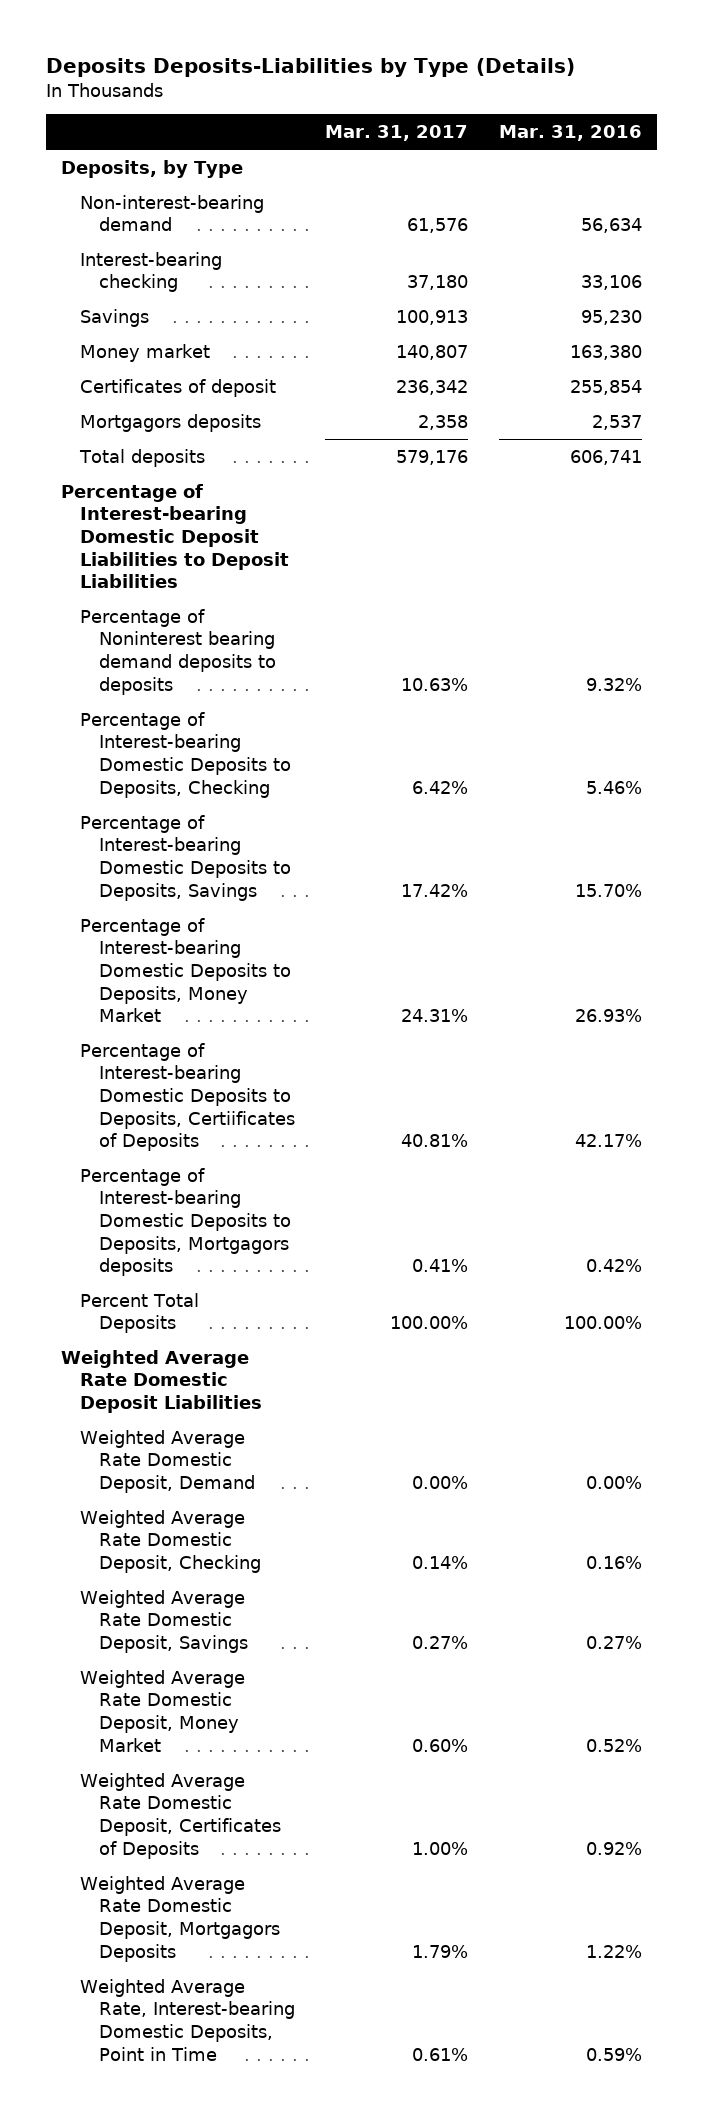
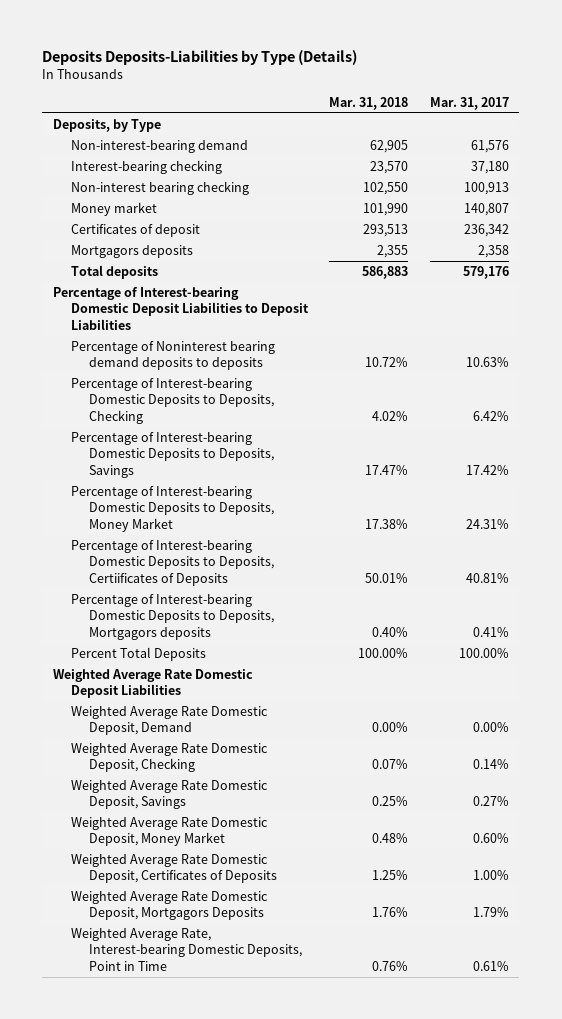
[499,124,643,141] Mar. 31, 2016 -> none
none -> [329,96,409,110] Mar. 31, 2018
[80,308,150,327] Savings -> [70,181,249,196] Non-interest bearing checking

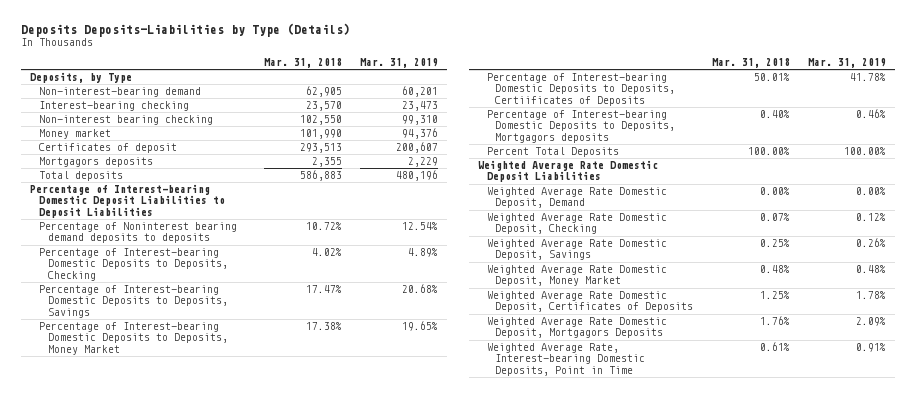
[429,96,509,110] Mar. 31, 2017 -> none
none -> [359,57,438,68] Mar. 31, 2019
[372,960,409,971] 0.76% -> [759,342,790,352] 0.61%

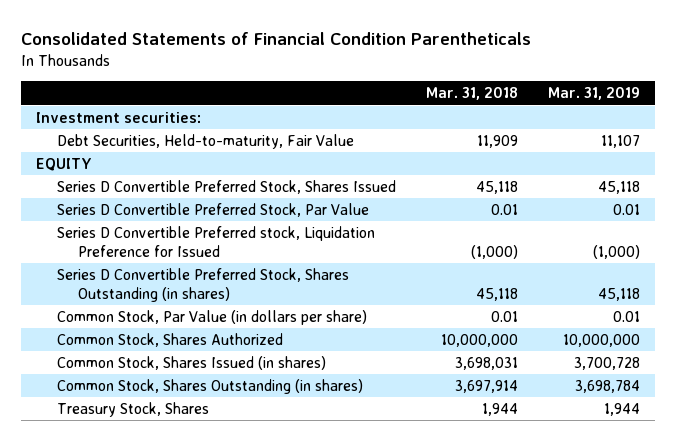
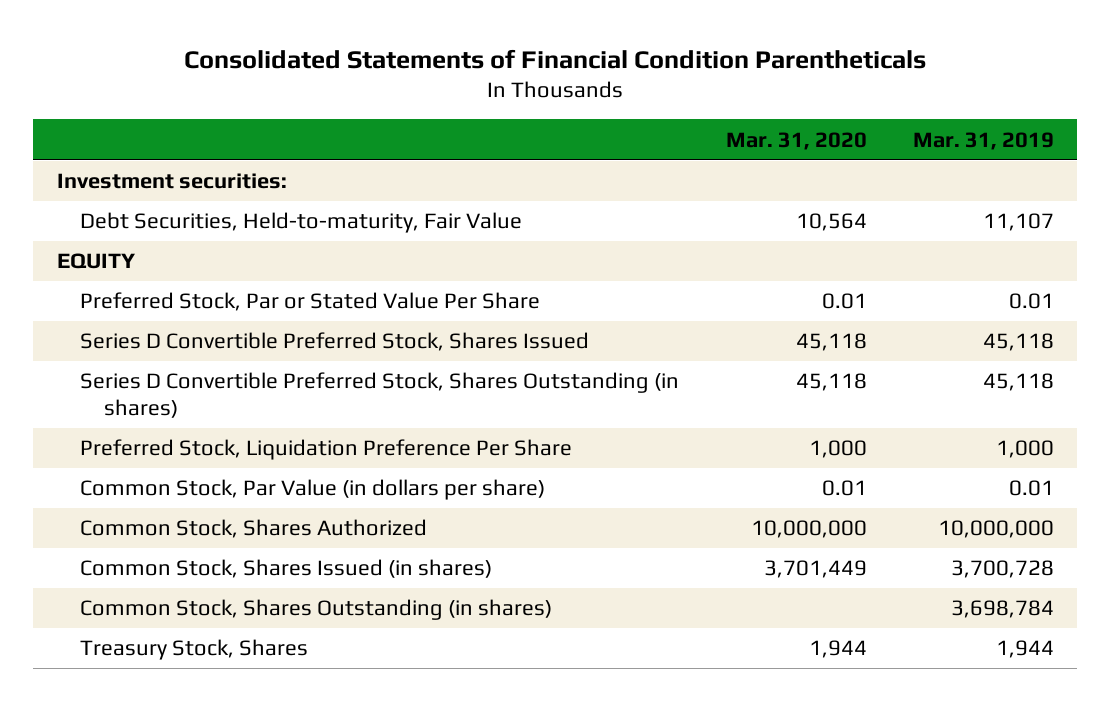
[425,87,518,101] Mar. 31, 2018 -> none
none -> [725,131,867,150] Mar. 31, 2020
none -> [80,292,541,312] Preferred Stock, Par or Stated Value Per Share
[56,202,369,217] Series D Convertible Preferred Stock, Par Value -> none
[56,225,375,257] Series D Convertible Preferred stock, Liquidation Preference for Issued -> none
none -> [80,439,573,461] Preferred Stock, Liquidation Preference Per Share

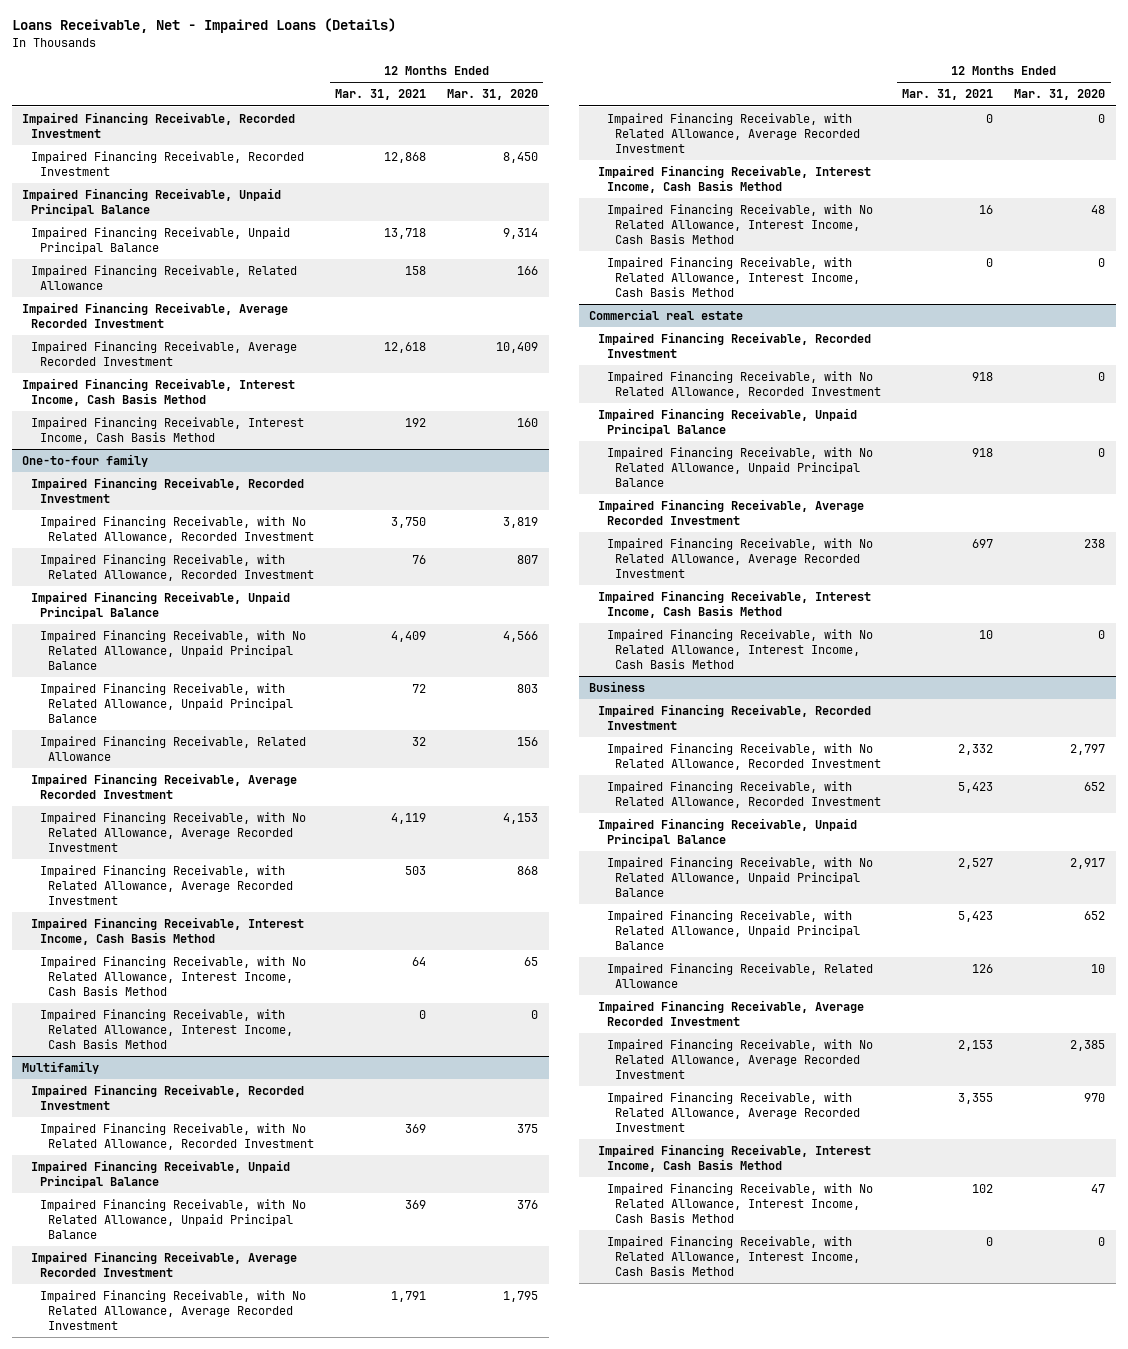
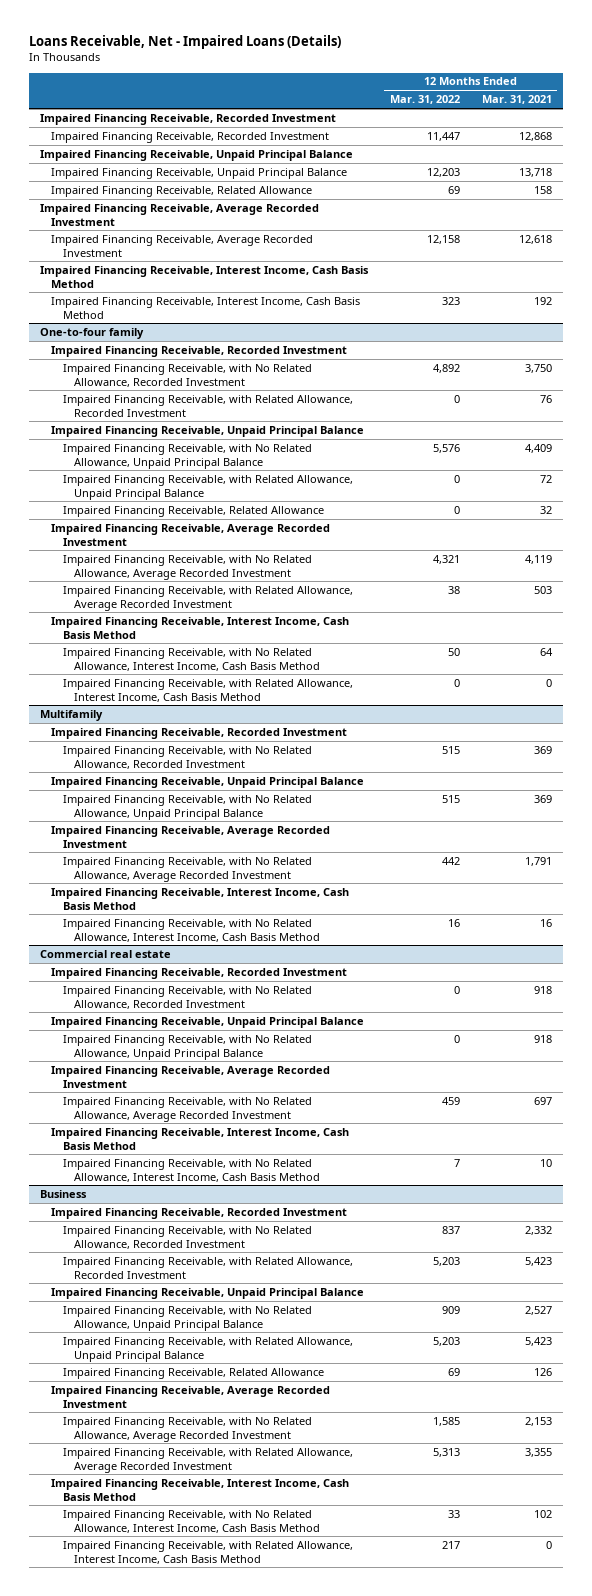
[447,89,539,101] Mar. 31, 2020 -> none
none -> [389,95,460,105] Mar. 31, 2022
[606,113,861,154] Impaired Financing Receivable, with Related Allowance, Average Recorded Investment -> none
[606,257,861,298] Impaired Financing Receivable, with Related Allowance, Interest Income, Cash Basis Method -> none

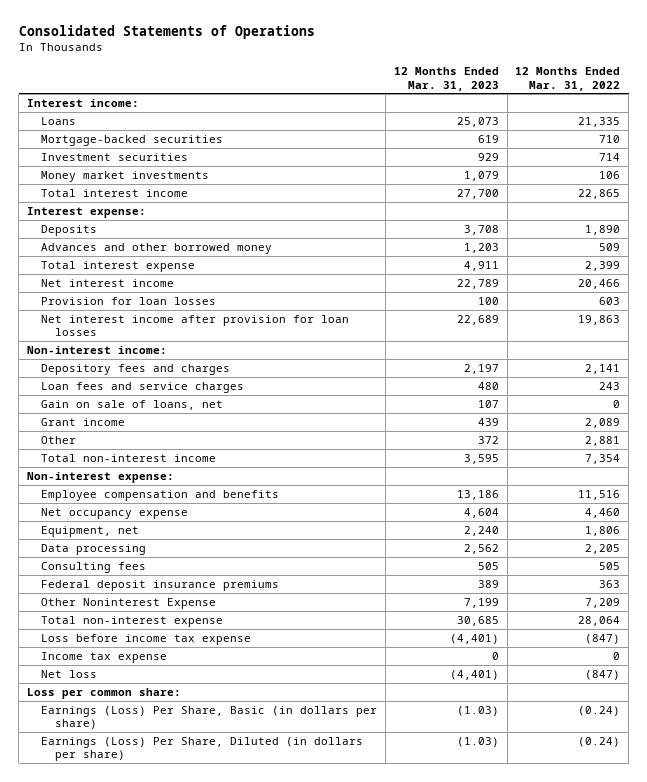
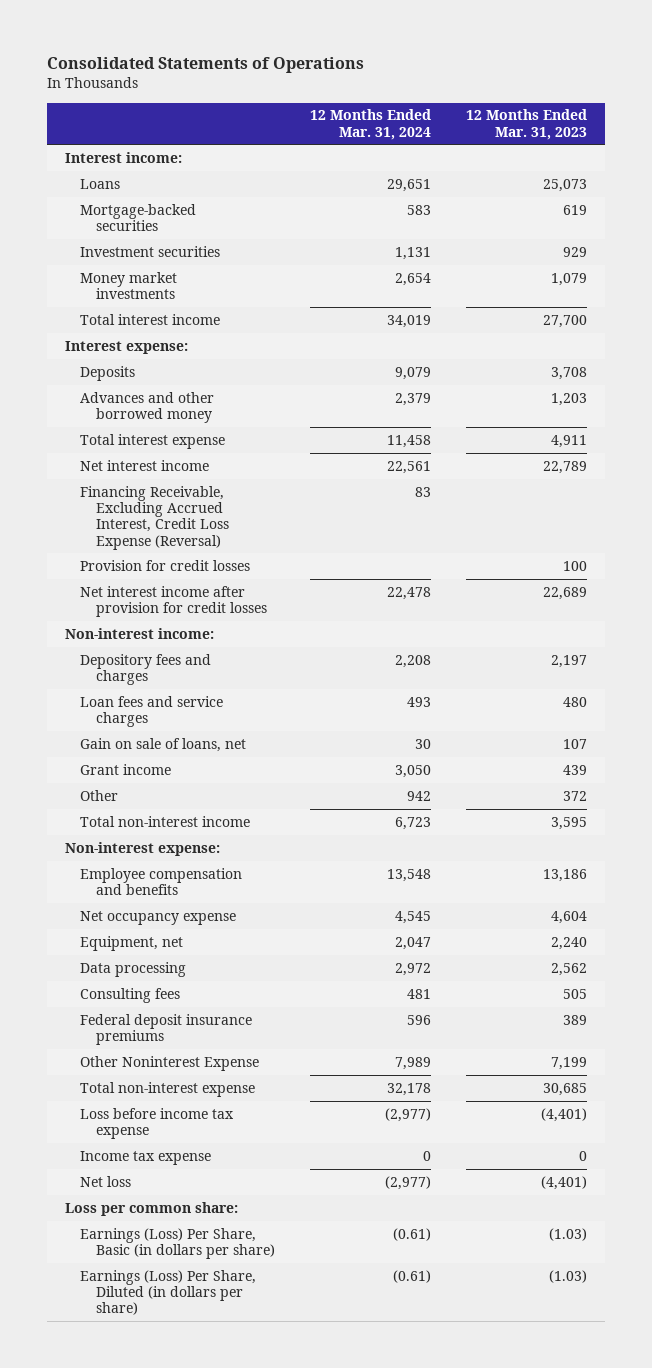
[515,67,621,91] 12 Months Ended Mar. 31, 2022 -> none
none -> [309,109,431,140] 12 Months Ended Mar. 31, 2024
none -> [80,485,229,550] Financing Receivable, Excluding Accrued Interest, Credit Loss Expense (Reversal)
[41,296,217,305] Provision for loan losses -> [80,559,251,571] Provision for credit losses
[41,314,350,337] Net interest income after provision for loan losses -> [80,585,267,618] Net interest income after provision for credit losses

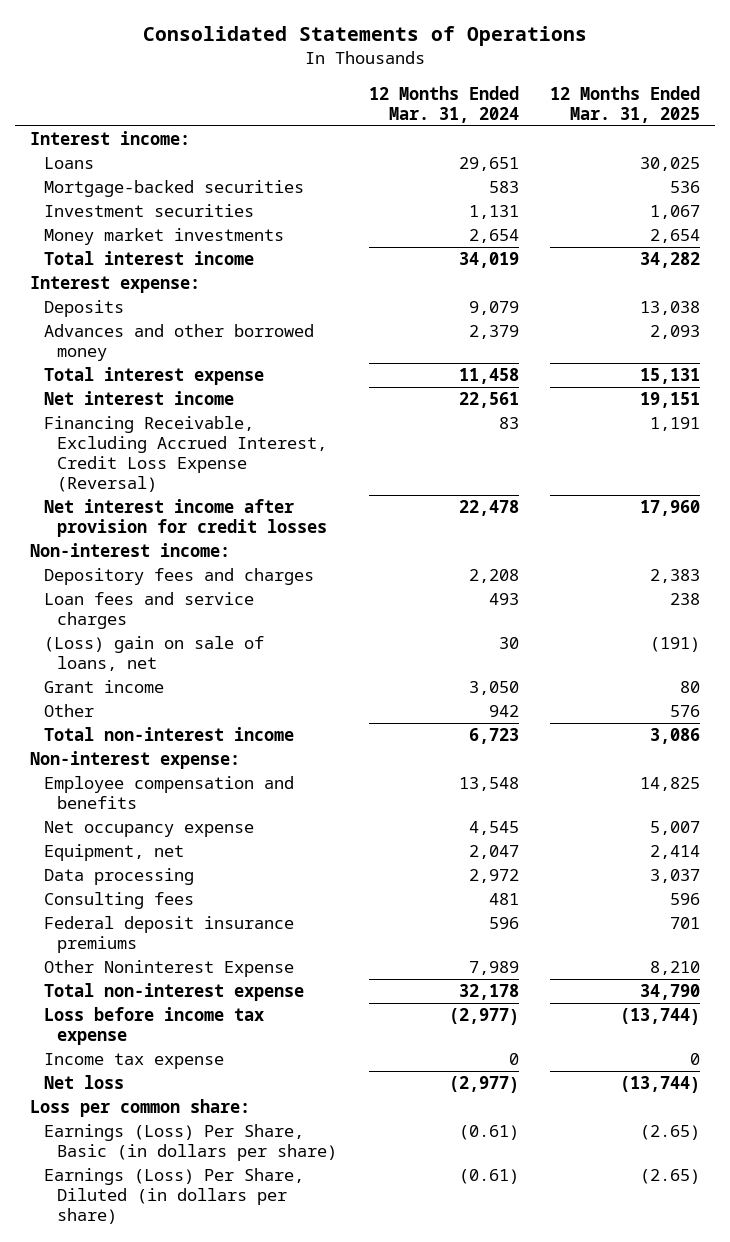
[466,109,588,140] 12 Months Ended Mar. 31, 2023 -> none
none -> [549,85,700,123] 12 Months Ended Mar. 31, 2025
[80,559,251,571] Provision for credit losses -> none
[80,737,247,752] Gain on sale of loans, net -> [43,636,264,672] (Loss) gain on sale of loans, net

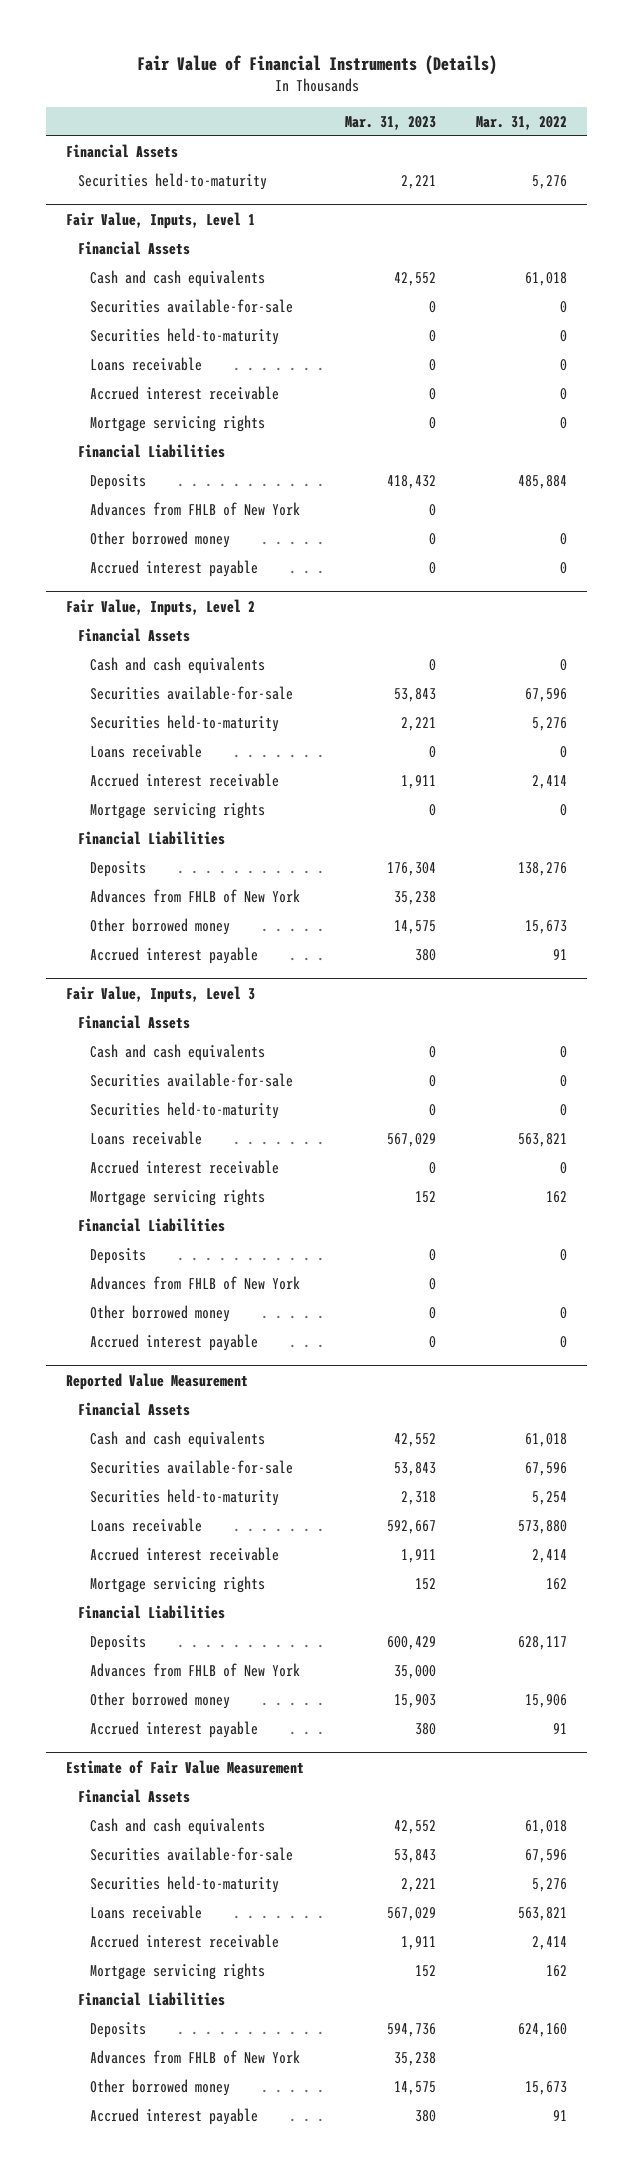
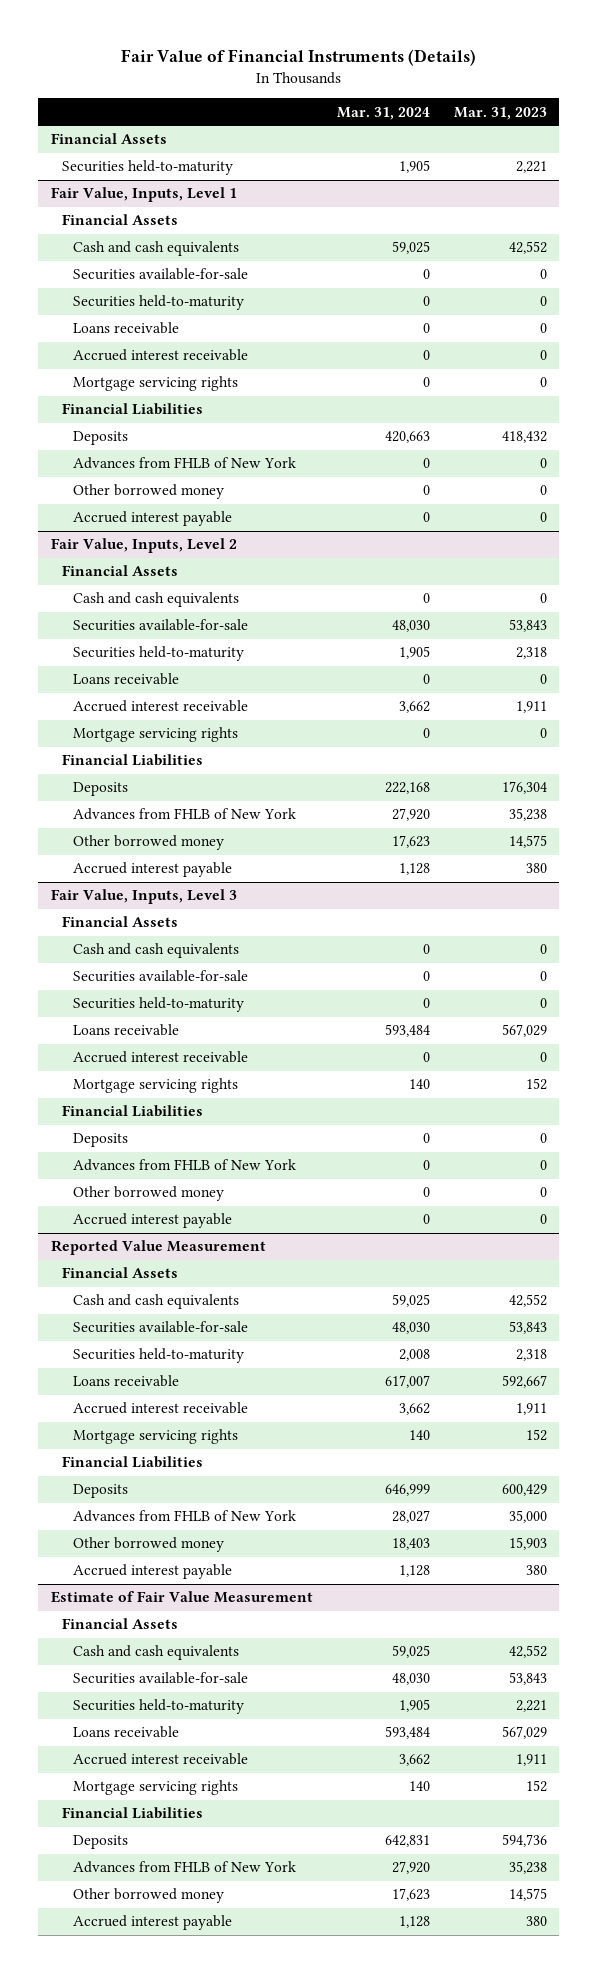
[476,115,568,130] Mar. 31, 2022 -> none
none -> [336,106,430,120] Mar. 31, 2024
[400,717,436,732] 2,221 -> [516,647,548,660] 2,318

